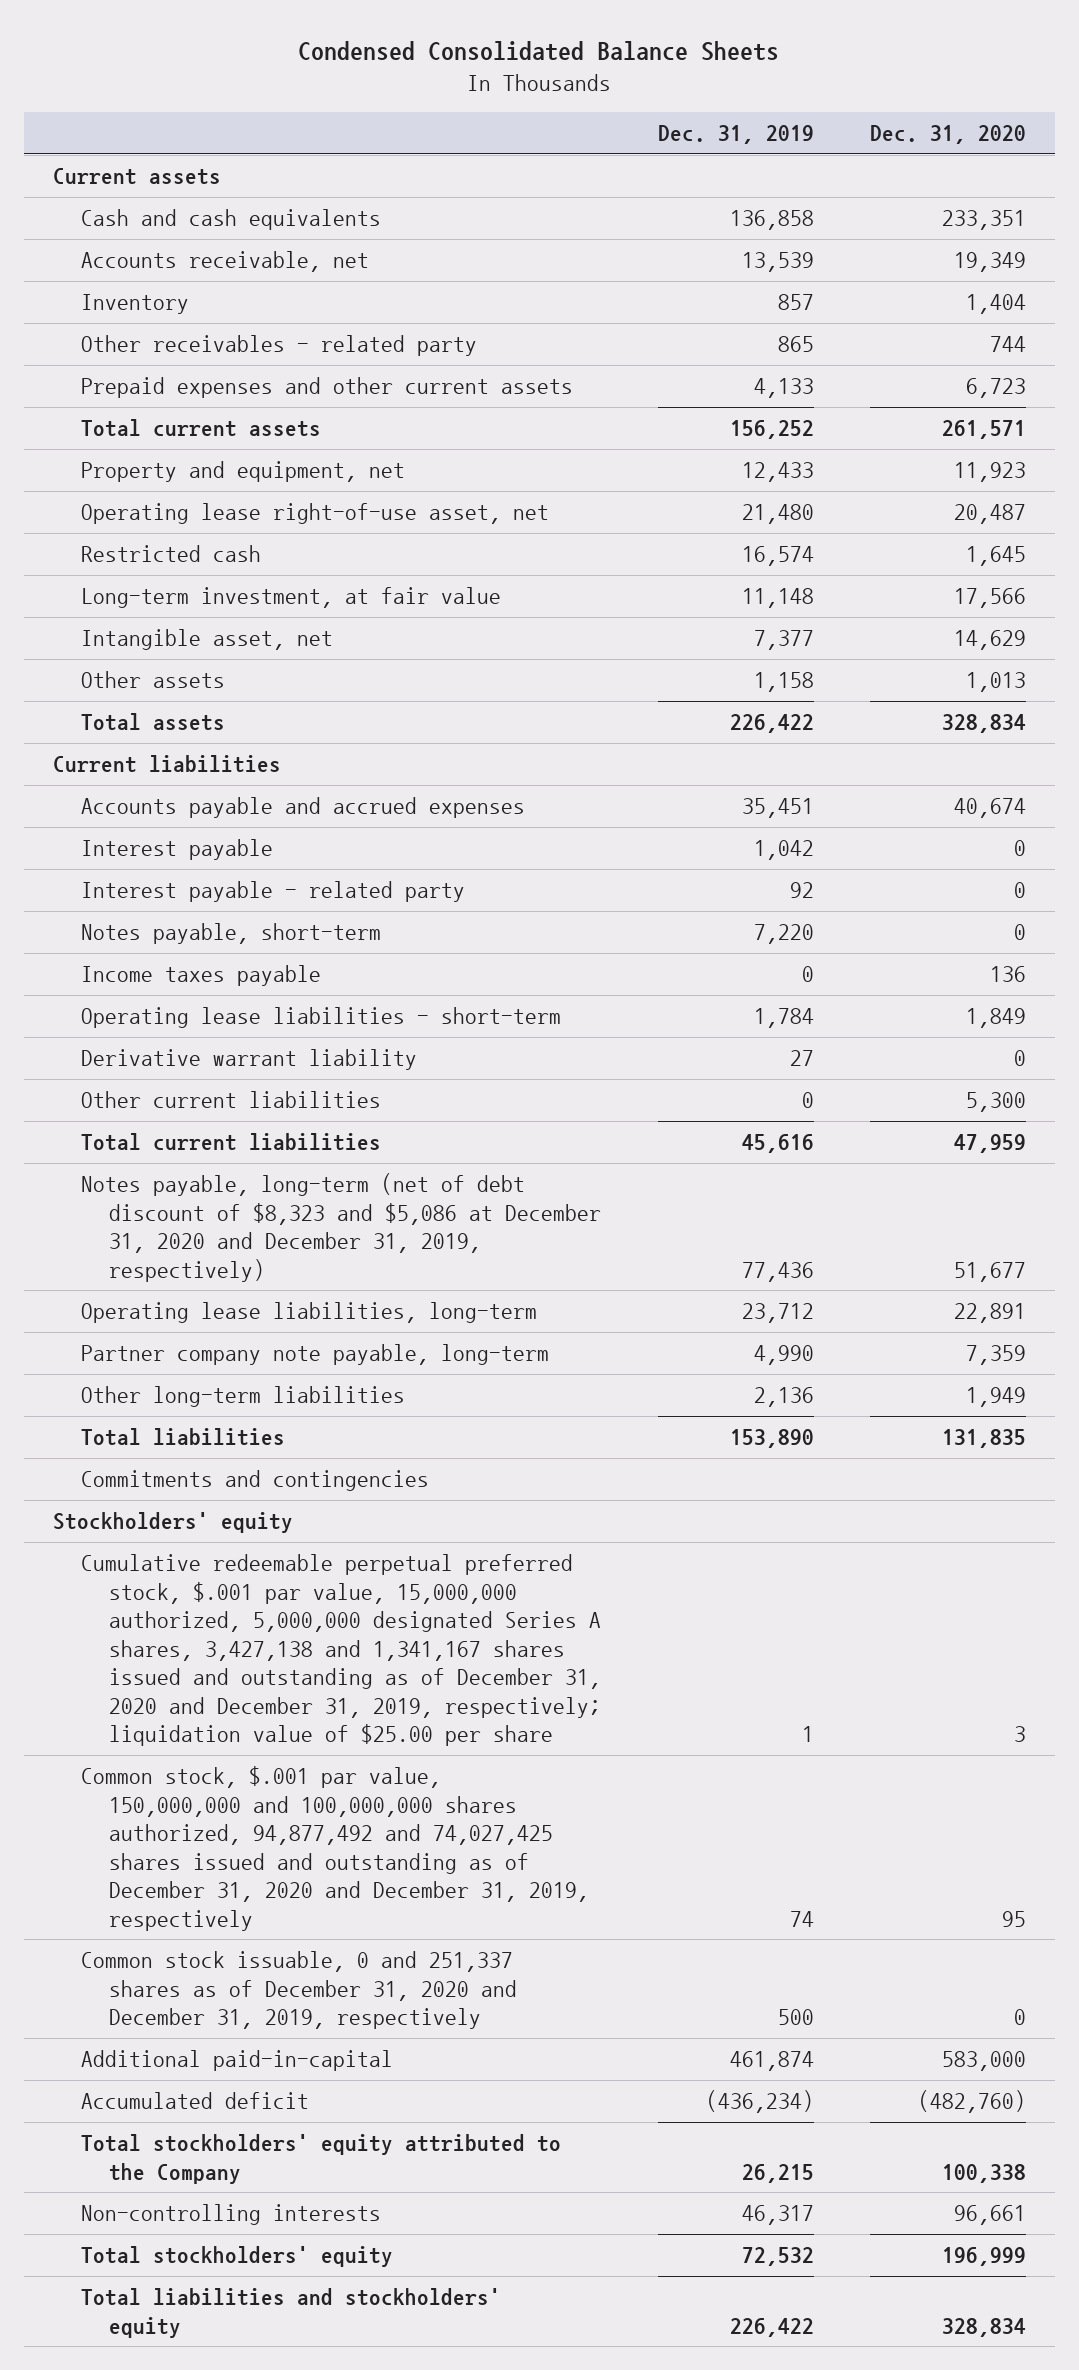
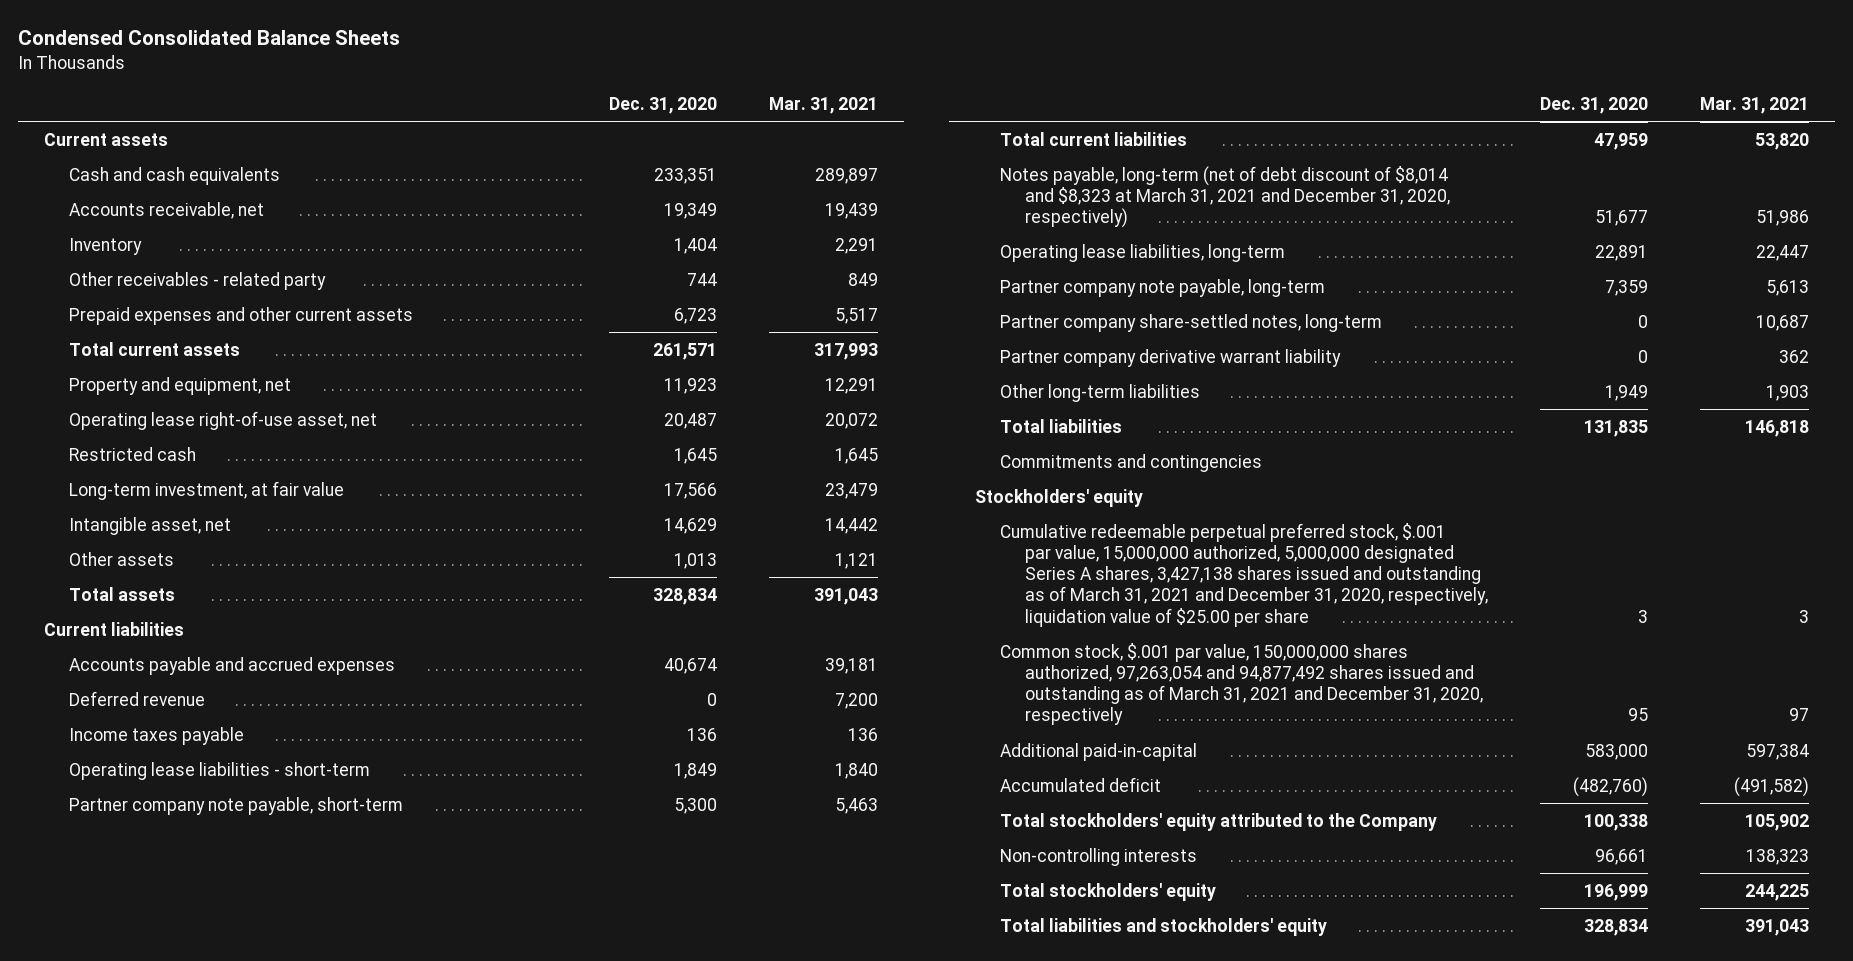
[657,125,814,145] Dec. 31, 2019 -> none
none -> [769,97,879,115] Mar. 31, 2021
[80,838,273,860] Interest payable -> none
[80,880,465,902] Interest payable - related party -> none
[80,922,381,944] Notes payable, short-term -> none
none -> [69,690,206,706] Deferred revenue
[80,1048,417,1070] Derivative warrant liability -> none
[80,1090,381,1108] Other current liabilities -> none
none -> [69,796,404,815] Partner company note payable, short-term
[80,1172,601,1282] Notes payable, long-term (net of debt discount of $8,323 and $5,086 at December 31, 2020 and December 31, 2019, respectively) -> [999,165,1451,229] Notes payable, long-term (net of debt discount of $8,014 and $8,323 at March 31, 2021 and December 31, 2020, respectively)
none -> [999,313,1382,332] Partner company share-settled notes, long-term
none -> [999,348,1341,367] Partner company derivative warrant liability
[80,1950,517,2030] Common stock issuable, 0 and 251,337 shares as of December 31, 2020 and December 31, 2019, respectively -> none
[80,1553,601,1747] Cumulative redeemable perpetual preferred stock, $.001 par value, 15,000,000 authorized, 5,000,000 designated Series A shares, 3,427,138 and 1,341,167 shares issued and outstanding as of December 31, 2020 and December 31, 2019, respectively; liquidation value of $25.00 per share -> [999,522,1489,627] Cumulative redeemable perpetual preferred stock, $.001 par value, 15,000,000 authorized, 5,000,000 designated Series A shares, 3,427,138 shares issued and outstanding as of March 31, 2021 and December 31, 2020, respectively, liquidation value of $25.00 per share
[80,1765,589,1931] Common stock, $.001 par value, 150,000,000 and 100,000,000 shares authorized, 94,877,492 and 74,027,425 shares issued and outstanding as of December 31, 2020 and December 31, 2019, respectively -> [999,642,1484,726] Common stock, $.001 par value, 150,000,000 shares authorized, 97,263,054 and 94,877,492 shares issued and outstanding as of March 31, 2021 and December 31, 2020, respectively

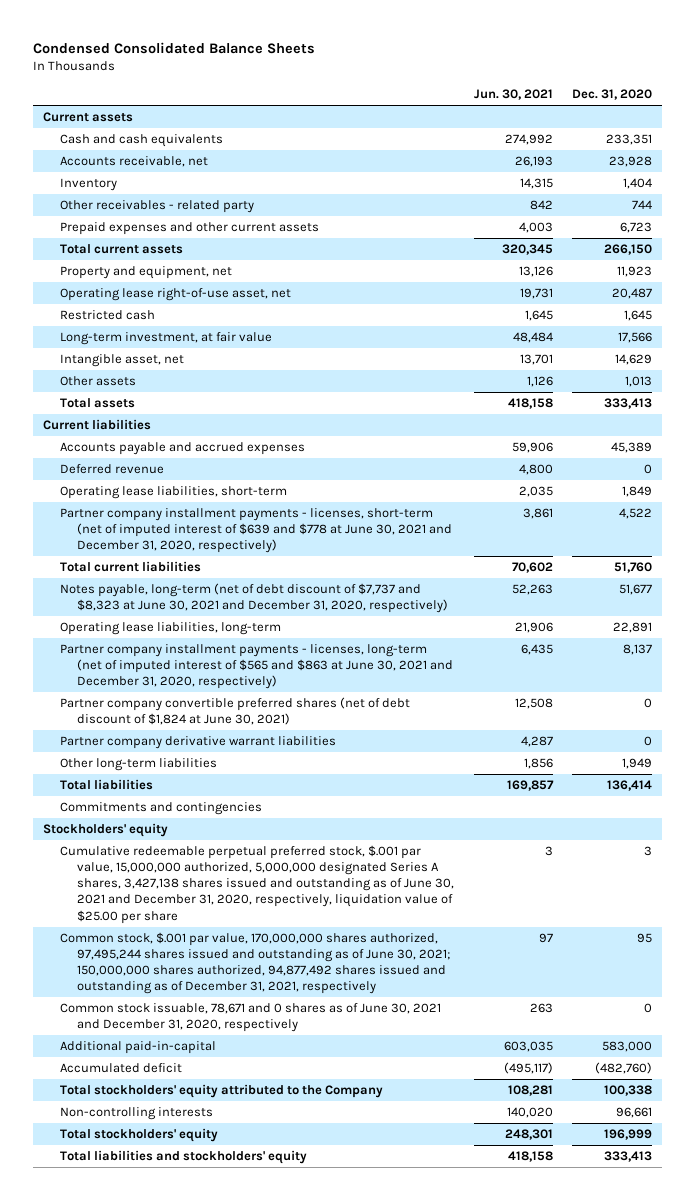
[769,97,879,115] Mar. 31, 2021 -> none
none -> [473,89,553,101] Jun. 30, 2021
[664,202,718,219] 19,349 -> [609,156,653,168] 23,928
[653,342,718,360] 261,571 -> [604,244,653,256] 266,150
[653,587,718,605] 328,834 -> [604,398,653,410] 333,413
[664,657,718,674] 40,674 -> [611,442,653,454] 45,389
[69,726,245,745] Income taxes payable -> none
[69,796,404,815] Partner company note payable, short-term -> none
[69,761,371,780] Operating lease liabilities - short-term -> [60,486,288,500] Operating lease liabilities, short-term
none -> [60,508,453,554] Partner company installment payments - licenses, short-term (net of imputed interest of $639 and $778 at June 30, 2021 and December 31, 2020, respectively)
[1594,132,1649,150] 47,959 -> [614,562,653,574] 51,760
[999,165,1451,229] Notes payable, long-term (net of debt discount of $8,014 and $8,323 at March 31, 2021 and December 31, 2020, respectively) -> [60,583,449,614] Notes payable, long-term (net of debt discount of $7,737 and $8,323 at June 30, 2021 and December 31, 2020, respectively)
[999,278,1325,297] Partner company note payable, long-term -> none
none -> [60,644,454,690] Partner company installment payments - licenses, long-term (net of imputed interest of $565 and $863 at June 30, 2021 and December 31, 2020, respectively)
[999,313,1382,332] Partner company share-settled notes, long-term -> [60,697,411,726] Partner company convertible preferred shares (net of debt discount of $1,824 at June 30, 2021)
[999,348,1341,367] Partner company derivative warrant liability -> [60,736,337,750] Partner company derivative warrant liabilities
[1584,419,1649,437] 131,835 -> [607,780,653,792] 136,414
[999,522,1489,627] Cumulative redeemable perpetual preferred stock, $.001 par value, 15,000,000 authorized, 5,000,000 designated Series A shares, 3,427,138 shares issued and outstanding as of March 31, 2021 and December 31, 2020, respectively, liquidation value of $25.00 per share -> [60,845,455,924] Cumulative redeemable perpetual preferred stock, $.001 par value, 15,000,000 authorized, 5,000,000 designated Series A shares, 3,427,138 shares issued and outstanding as of June 30, 2021 and December 31, 2020, respectively, liquidation value of $25.00 per share
[999,642,1484,726] Common stock, $.001 par value, 150,000,000 shares authorized, 97,263,054 and 94,877,492 shares issued and outstanding as of March 31, 2021 and December 31, 2020, respectively -> [60,932,451,995] Common stock, $.001 par value, 170,000,000 shares authorized, 97,495,244 shares issued and outstanding as of June 30, 2021; 150,000,000 shares authorized, 94,877,492 shares issued and outstanding as of December 31, 2021, respectively
none -> [60,1003,442,1033] Common stock issuable, 78,671 and 0 shares as of June 30, 2021 and December 31, 2020, respectively
[1584,918,1649,936] 328,834 -> [604,1151,653,1163] 333,413

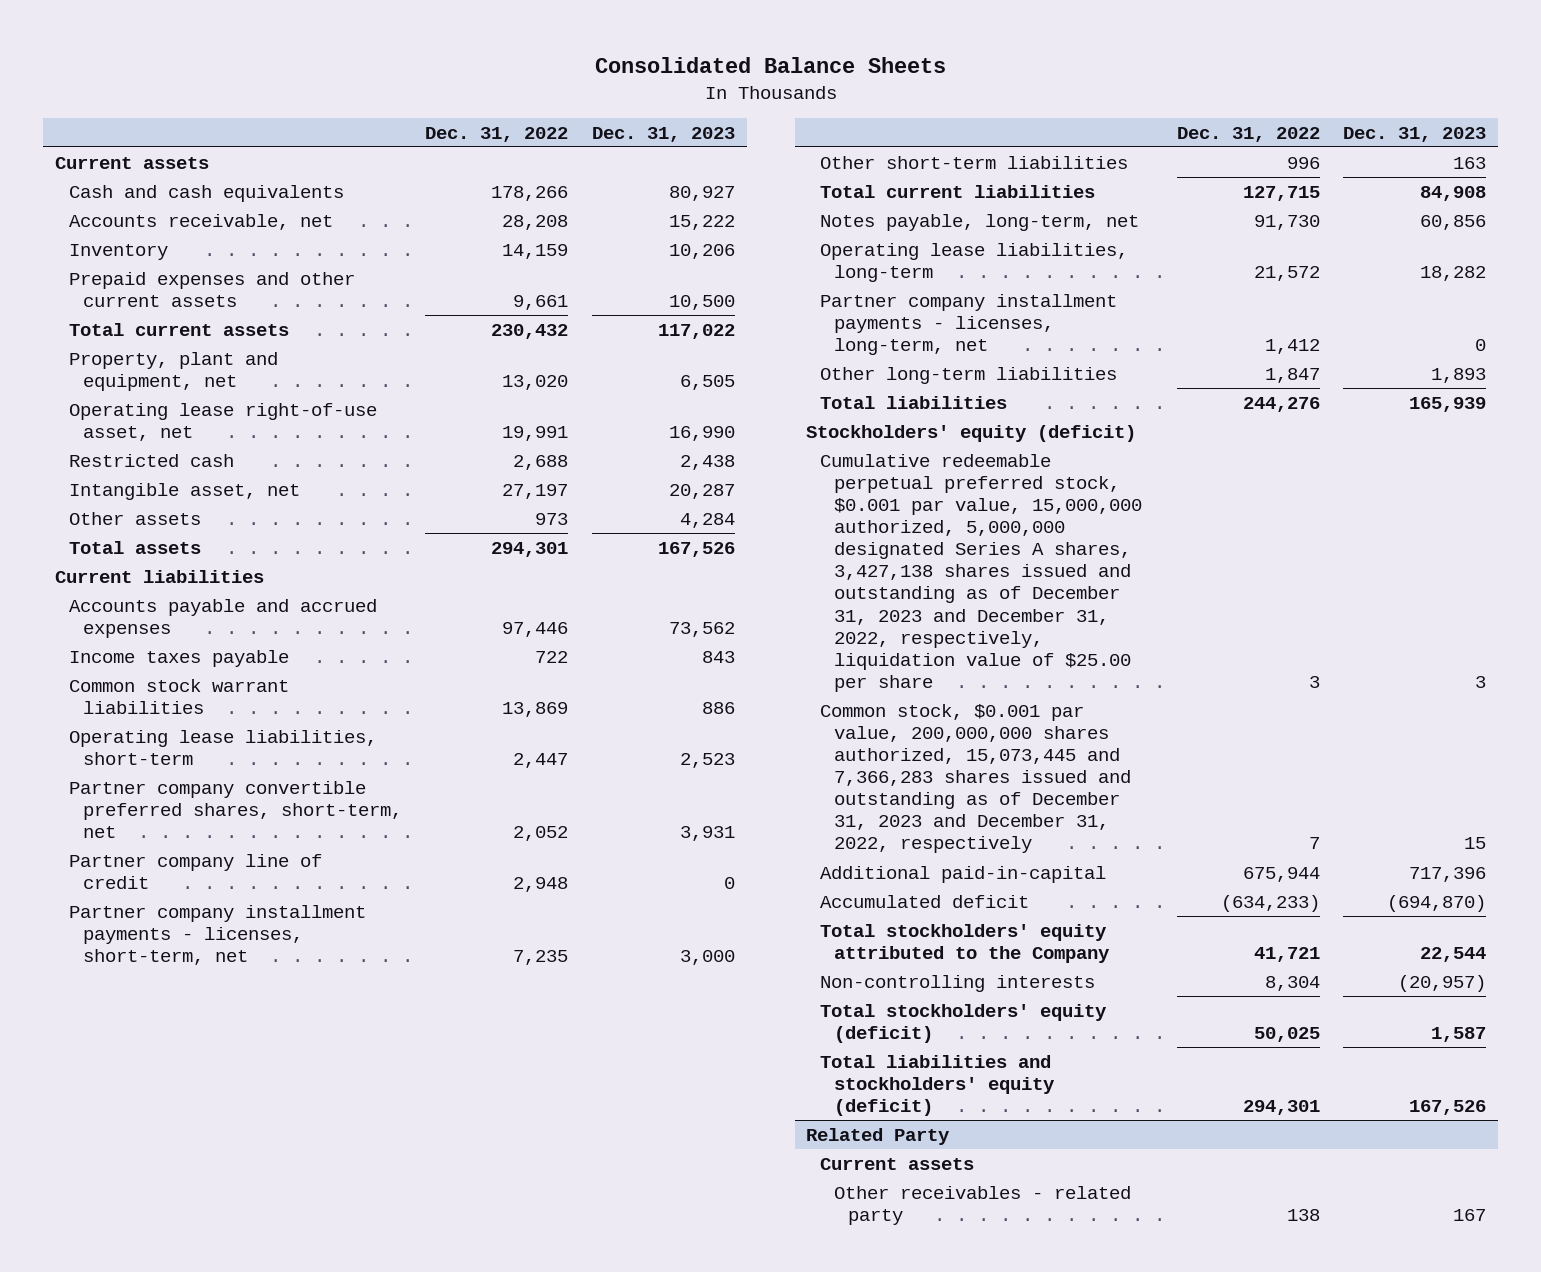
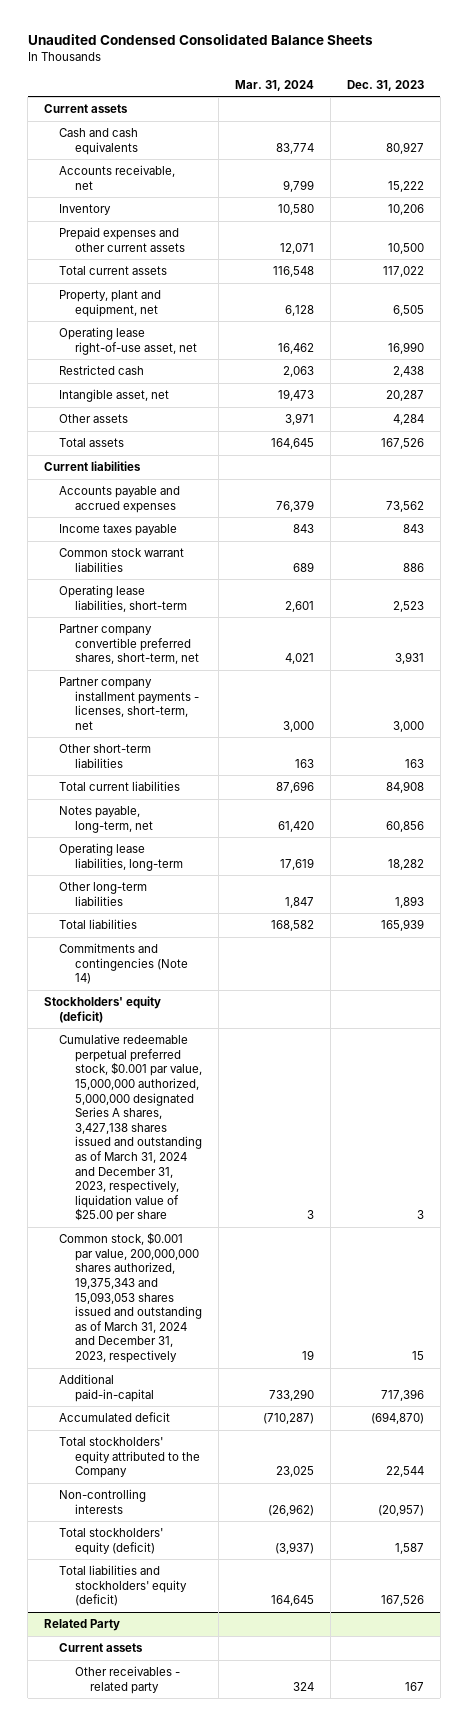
[594,56,946,73] Consolidated Balance Sheets -> [27,34,373,46] Unaudited Condensed Consolidated Balance Sheets
[425,126,569,142] Dec. 31, 2022 -> none
none -> [234,79,314,91] Mar. 31, 2024
[68,853,322,889] Partner company line of credit -> none
[820,293,1118,356] Partner company installment payments - licenses, long-term, net -> none
none -> [59,943,188,985] Commitments and contingencies (Note 14)
[820,453,1143,692] Cumulative redeemable perpetual preferred stock, $0.001 par value, 15,000,000 authorized, 5,000,000 designated Series A shares, 3,427,138 shares issued and outstanding as of December 31, 2023 and December 31, 2022, respectively, liquidation value of $25.00 per share -> [59,1034,202,1223] Cumulative redeemable perpetual preferred stock, $0.001 par value, 15,000,000 authorized, 5,000,000 designated Series A shares, 3,427,138 shares issued and outstanding as of March 31, 2024 and December 31, 2023, respectively, liquidation value of $25.00 per share
[820,703,1132,854] Common stock, $0.001 par value, 200,000,000 shares authorized, 15,073,445 and 7,366,283 shares issued and outstanding as of December 31, 2023 and December 31, 2022, respectively -> [59,1232,202,1364] Common stock, $0.001 par value, 200,000,000 shares authorized, 19,375,343 and 15,093,053 shares issued and outstanding as of March 31, 2024 and December 31, 2023, respectively

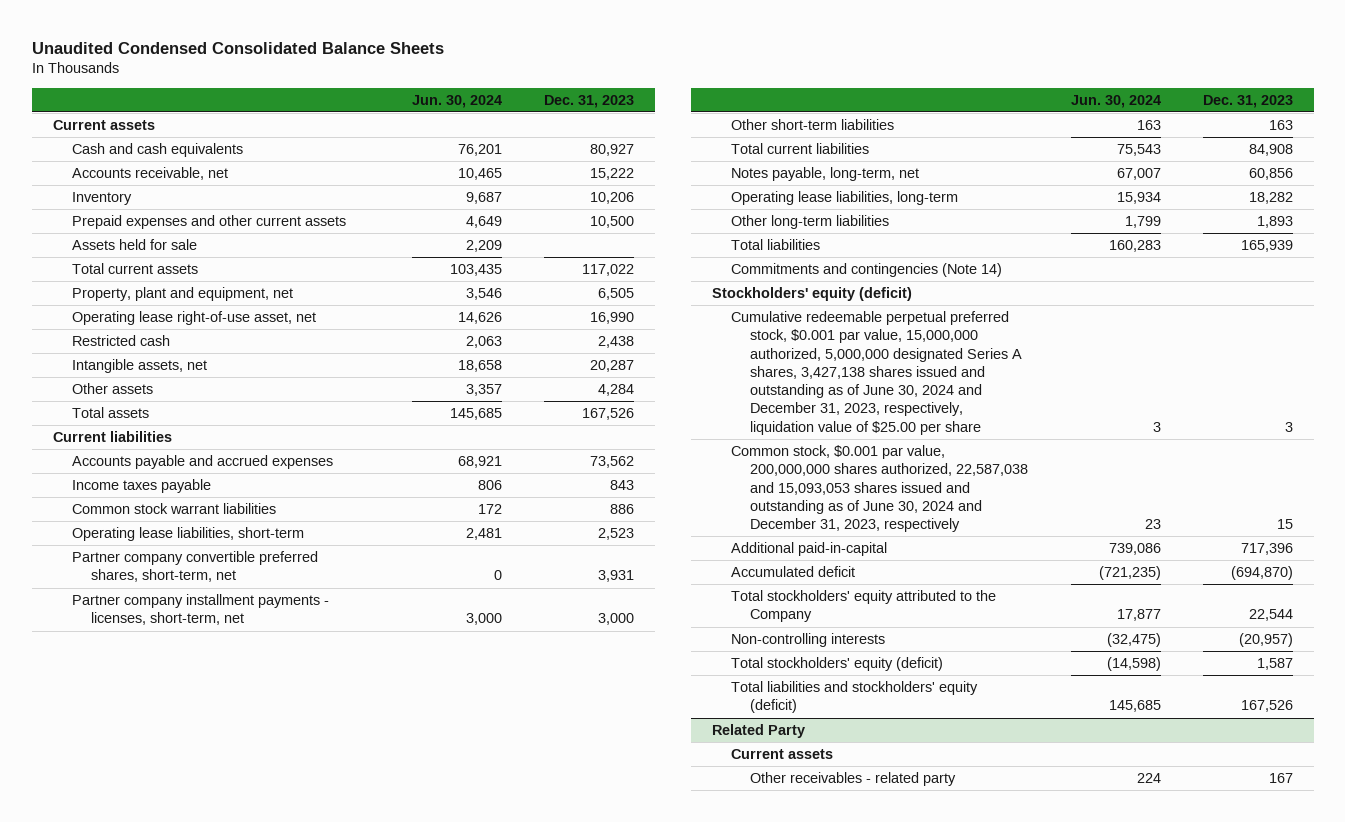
[234,79,314,91] Mar. 31, 2024 -> none
none -> [411,94,502,108] Jun. 30, 2024
none -> [72,239,198,251] Assets held for sale
[59,389,170,403] Intangible asset, net -> [72,359,208,374] Intangible assets, net
[59,1034,202,1223] Cumulative redeemable perpetual preferred stock, $0.001 par value, 15,000,000 authorized, 5,000,000 designated Series A shares, 3,427,138 shares issued and outstanding as of March 31, 2024 and December 31, 2023, respectively, liquidation value of $25.00 per share -> [731,311,1023,435] Cumulative redeemable perpetual preferred stock, $0.001 par value, 15,000,000 authorized, 5,000,000 designated Series A shares, 3,427,138 shares issued and outstanding as of June 30, 2024 and December 31, 2023, respectively, liquidation value of $25.00 per share
[59,1232,202,1364] Common stock, $0.001 par value, 200,000,000 shares authorized, 19,375,343 and 15,093,053 shares issued and outstanding as of March 31, 2024 and December 31, 2023, respectively -> [731,445,1029,533] Common stock, $0.001 par value, 200,000,000 shares authorized, 22,587,038 and 15,093,053 shares issued and outstanding as of June 30, 2024 and December 31, 2023, respectively

